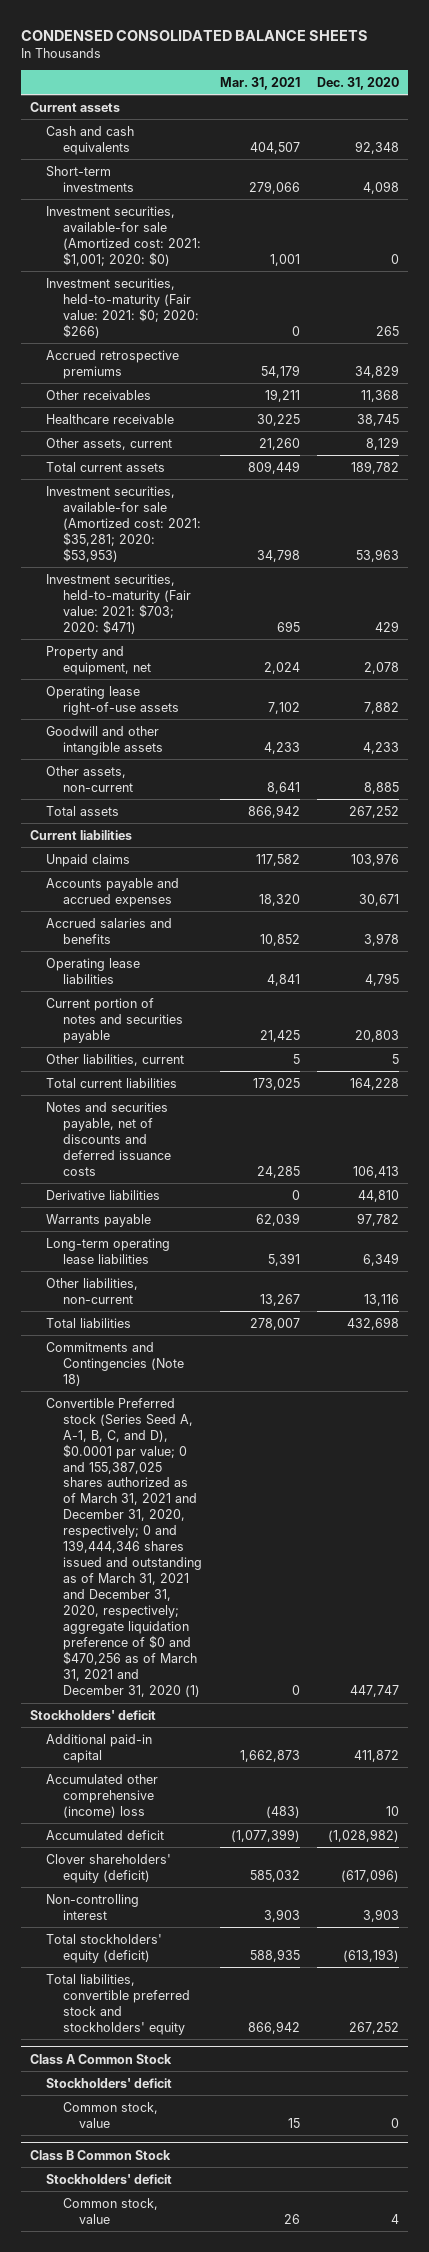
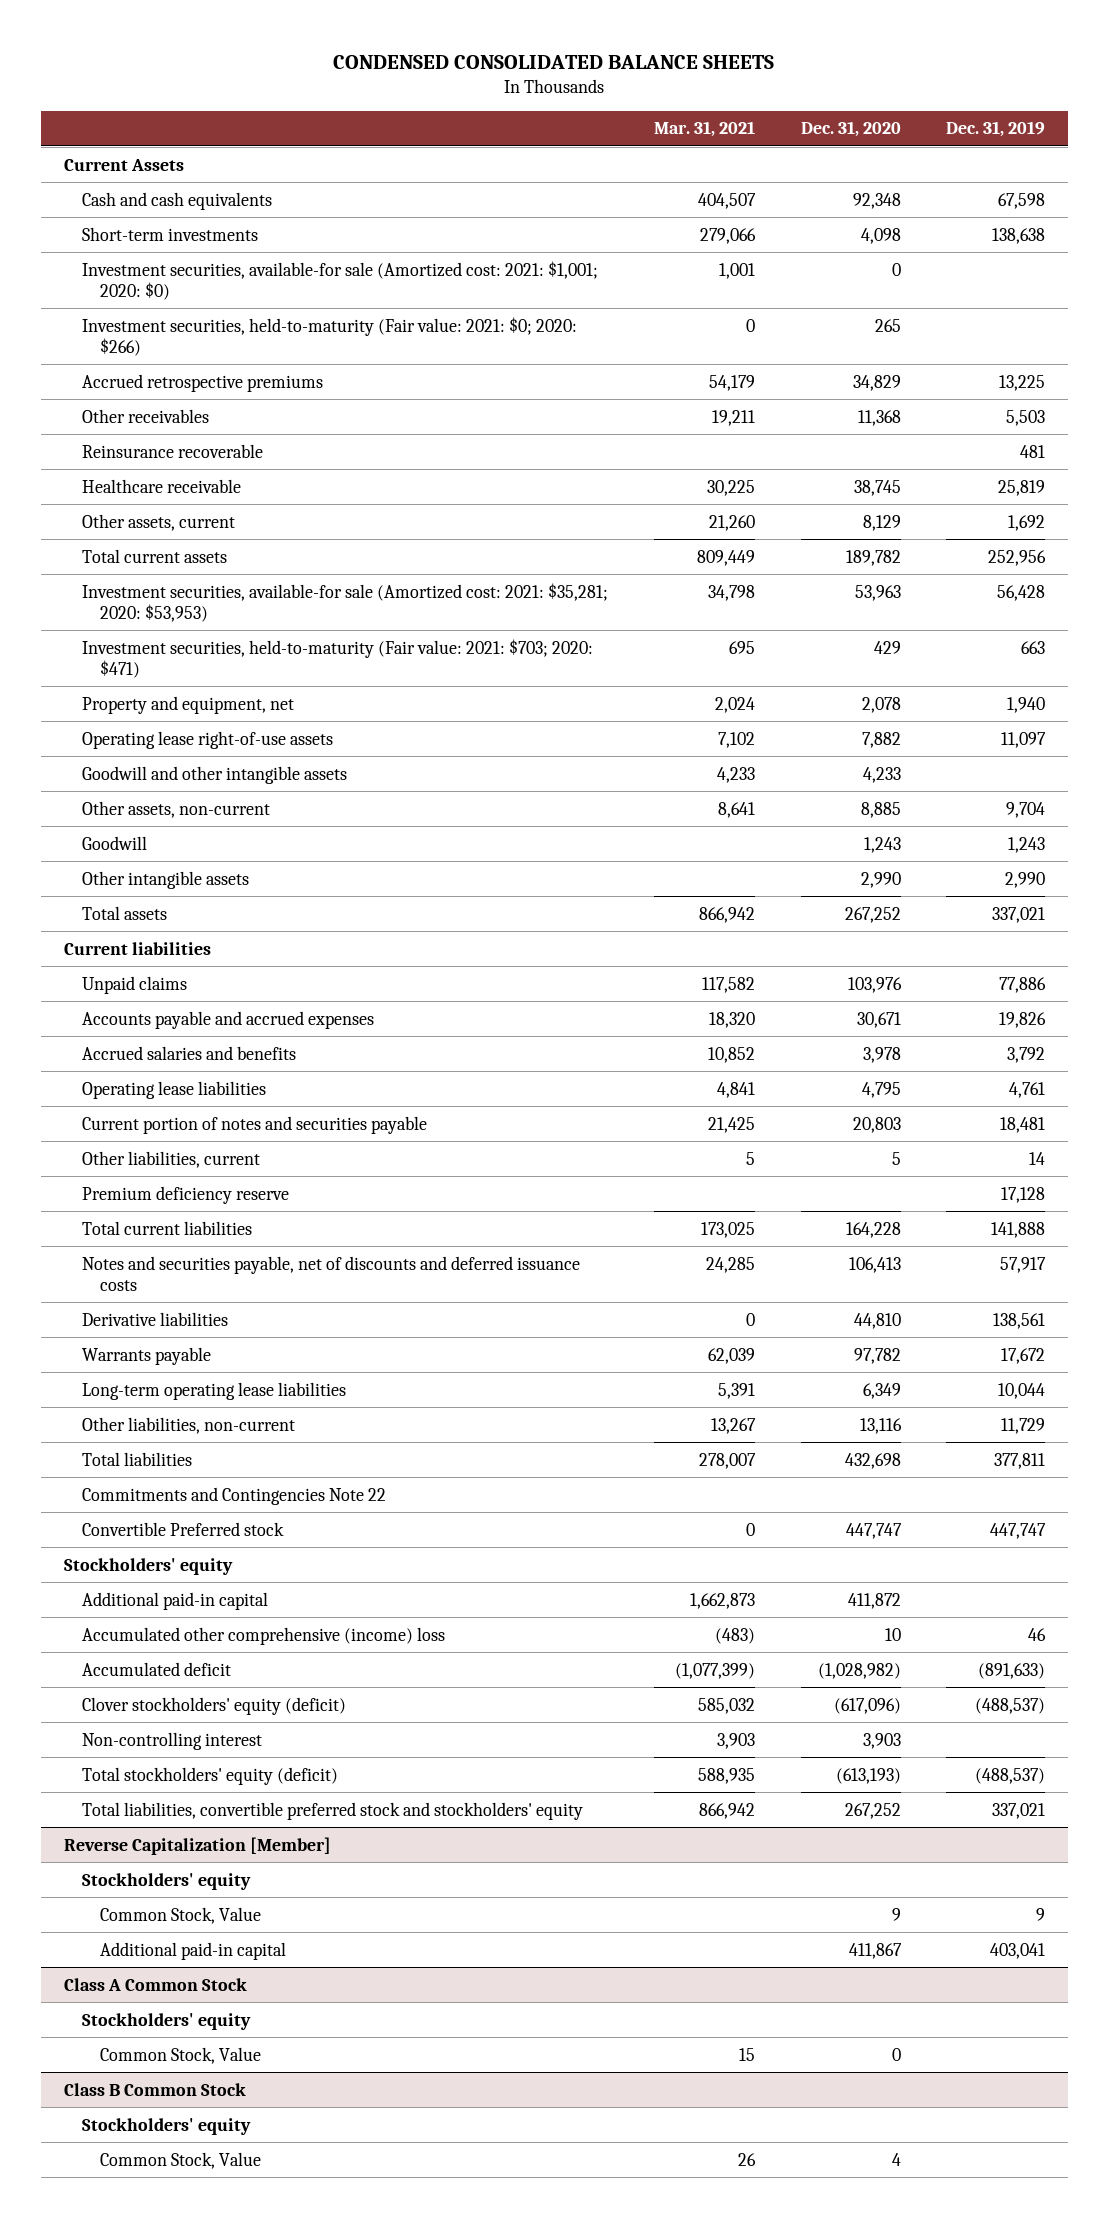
none -> [946,121,1046,138] Dec. 31, 2019
[29,101,120,112] Current assets -> [63,158,184,171] Current Assets
none -> [81,443,263,458] Reinsurance recoverable
none -> [81,835,147,850] Goodwill
none -> [81,870,249,889] Other intangible assets
none -> [81,1185,289,1204] Premium deficiency reserve
[29,1709,156,1720] Stockholders' deficit -> none
[46,1341,184,1386] Commitments and Contingencies (Note 18) -> [81,1486,386,1505] Commitments and Contingencies Note 22
[46,1397,202,1698] Convertible Preferred stock (Series Seed A, A-1, B, C, and D), $0.0001 par value; 0 and 155,387,025 shares authorized as of March 31, 2021 and December 31, 2020, respectively; 0 and 139,444,346 shares issued and outstanding as of March 31, 2021 and December 31, 2020, respectively; aggregate liquidation preference of $0 and $470,256 as of March 31, 2021 and December 31, 2020 (1) -> [81,1521,284,1536] Convertible Preferred stock
none -> [63,1557,233,1575] Stockholders' equity
[46,1853,172,1883] Clover shareholders' equity (deficit) -> [81,1696,346,1715] Clover stockholders' equity (deficit)
none -> [63,1836,331,1855] Reverse Capitalization [Member]
none -> [81,1872,251,1890] Stockholders' equity
none -> [100,1906,262,1924] Common Stock, Value
none -> [100,1941,287,1960] Additional paid-in capital
[46,2077,173,2088] Stockholders' deficit -> none
none -> [81,2012,251,2030] Stockholders' equity
[62,2101,158,2128] Common stock, value -> [100,2046,262,2064] Common Stock, Value
[46,2173,173,2184] Stockholders' deficit -> none
none -> [81,2117,251,2135] Stockholders' equity
[62,2197,158,2224] Common stock, value -> [100,2151,262,2169] Common Stock, Value

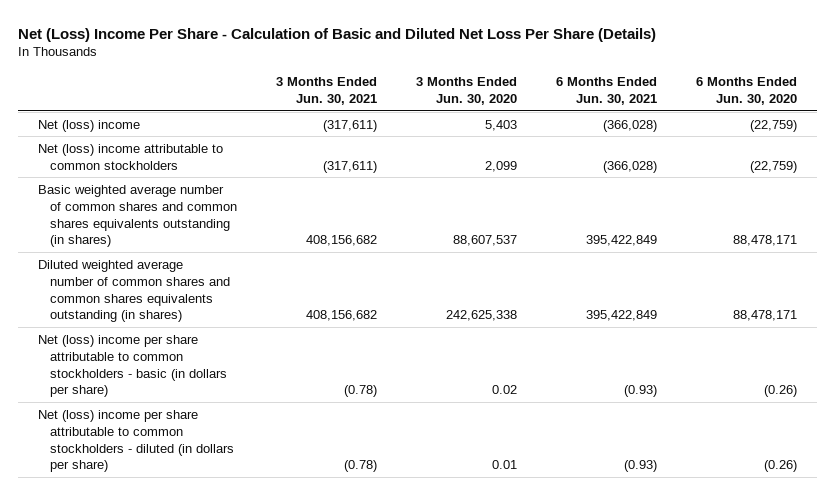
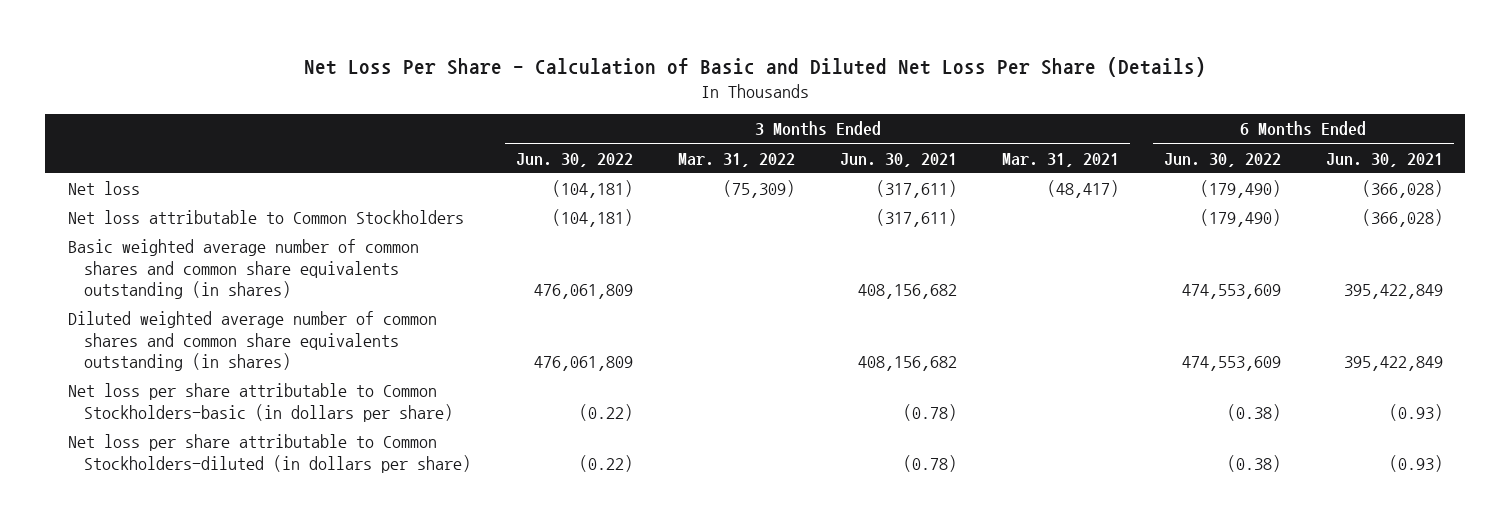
[18,27,657,42] Net (Loss) Income Per Share - Calculation of Basic and Diluted Net Loss Per Share (Details) -> [304,56,1207,77] Net Loss Per Share - Calculation of Basic and Diluted Net Loss Per Share (Details)
[415,76,517,105] 3 Months Ended Jun. 30, 2020 -> none
[696,76,798,105] 6 Months Ended Jun. 30, 2020 -> none
none -> [516,152,634,167] Jun. 30, 2022
none -> [678,152,796,167] Mar. 31, 2022
none -> [1001,152,1119,167] Mar. 31, 2021
none -> [1163,152,1281,167] Jun. 30, 2022
[37,119,140,132] Net (loss) income -> [67,181,140,196] Net loss
[37,143,223,170] Net (loss) income attributable to common stockholders -> [67,210,464,225] Net loss attributable to Common Stockholders
[37,184,237,248] Basic weighted average number of common shares and common shares equivalents outstanding (in shares) -> [67,239,419,300] Basic weighted average number of common shares and common share equivalents outstanding (in shares)
[37,259,230,323] Diluted weighted average number of common shares and common shares equivalents outstanding (in shares) -> [67,311,437,372] Diluted weighted average number of common shares and common share equivalents outstanding (in shares)
[37,334,227,398] Net (loss) income per share attributable to common stockholders - basic (in dollars per share) -> [67,383,454,422] Net loss per share attributable to Common Stockholders-basic (in dollars per share)
[37,409,234,473] Net (loss) income per share attributable to common stockholders - diluted (in dollars per share) -> [67,434,472,473] Net loss per share attributable to Common Stockholders-diluted (in dollars per share)

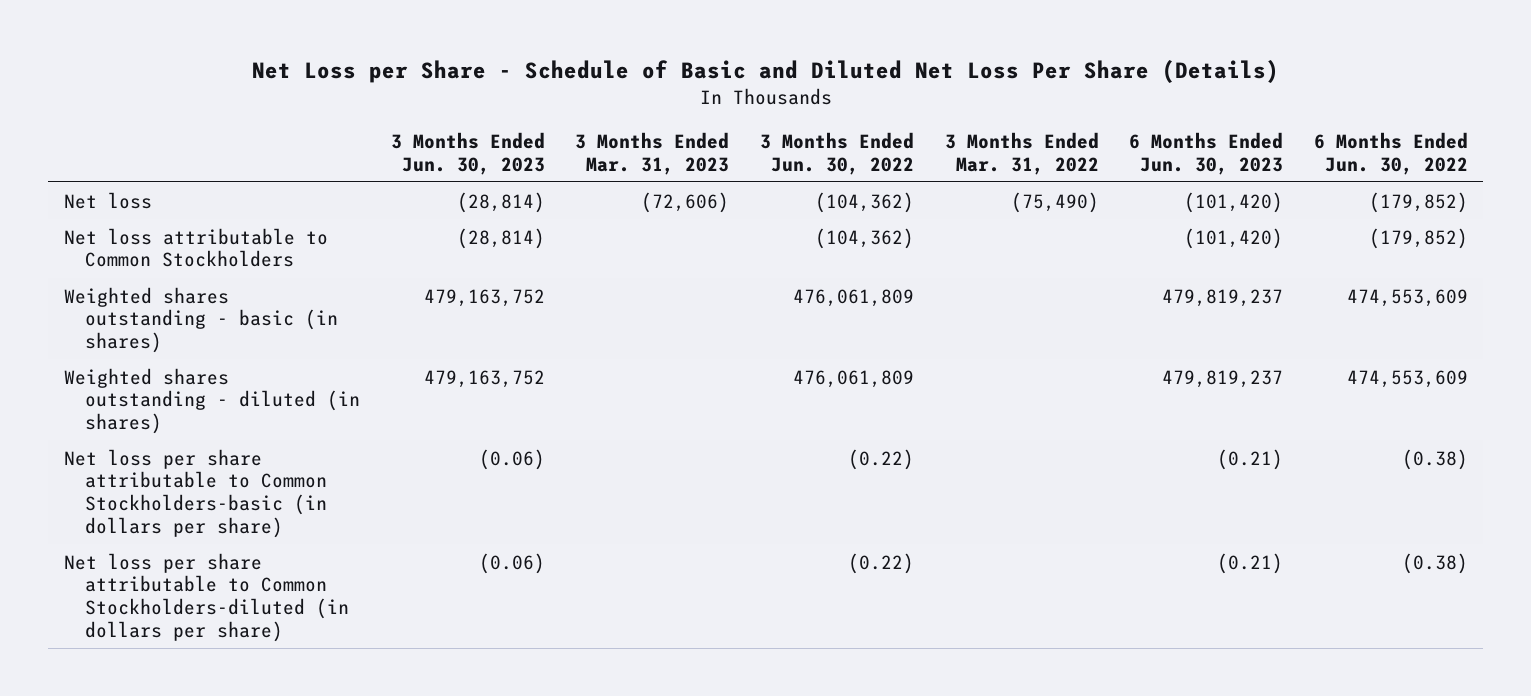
[304,56,1207,77] Net Loss Per Share - Calculation of Basic and Diluted Net Loss Per Share (Details) -> [251,60,1279,84] Net Loss per Share - Schedule of Basic and Diluted Net Loss Per Share (Details)
[839,152,957,167] Jun. 30, 2021 -> none
[1001,152,1119,167] Mar. 31, 2021 -> none
[1325,152,1443,167] Jun. 30, 2021 -> none
none -> [390,131,545,175] 3 Months Ended Jun. 30, 2023
none -> [575,131,730,175] 3 Months Ended Mar. 31, 2023
none -> [1129,131,1284,175] 6 Months Ended Jun. 30, 2023
[552,180,634,199] (104,181) -> [814,191,914,213] (104,362)
[723,180,796,199] (75,309) -> [1010,191,1099,213] (75,490)
[1199,180,1281,199] (179,490) -> [1368,191,1468,213] (179,852)
[552,209,634,228] (104,181) -> [814,227,914,249] (104,362)
[1199,209,1281,228] (179,490) -> [1368,227,1468,249] (179,852)
[67,239,419,300] Basic weighted average number of common shares and common share equivalents outstanding (in shares) -> [63,286,338,354] Weighted shares outstanding - basic (in shares)
[67,311,437,372] Diluted weighted average number of common shares and common share equivalents outstanding (in shares) -> [63,367,360,435] Weighted shares outstanding - diluted (in shares)

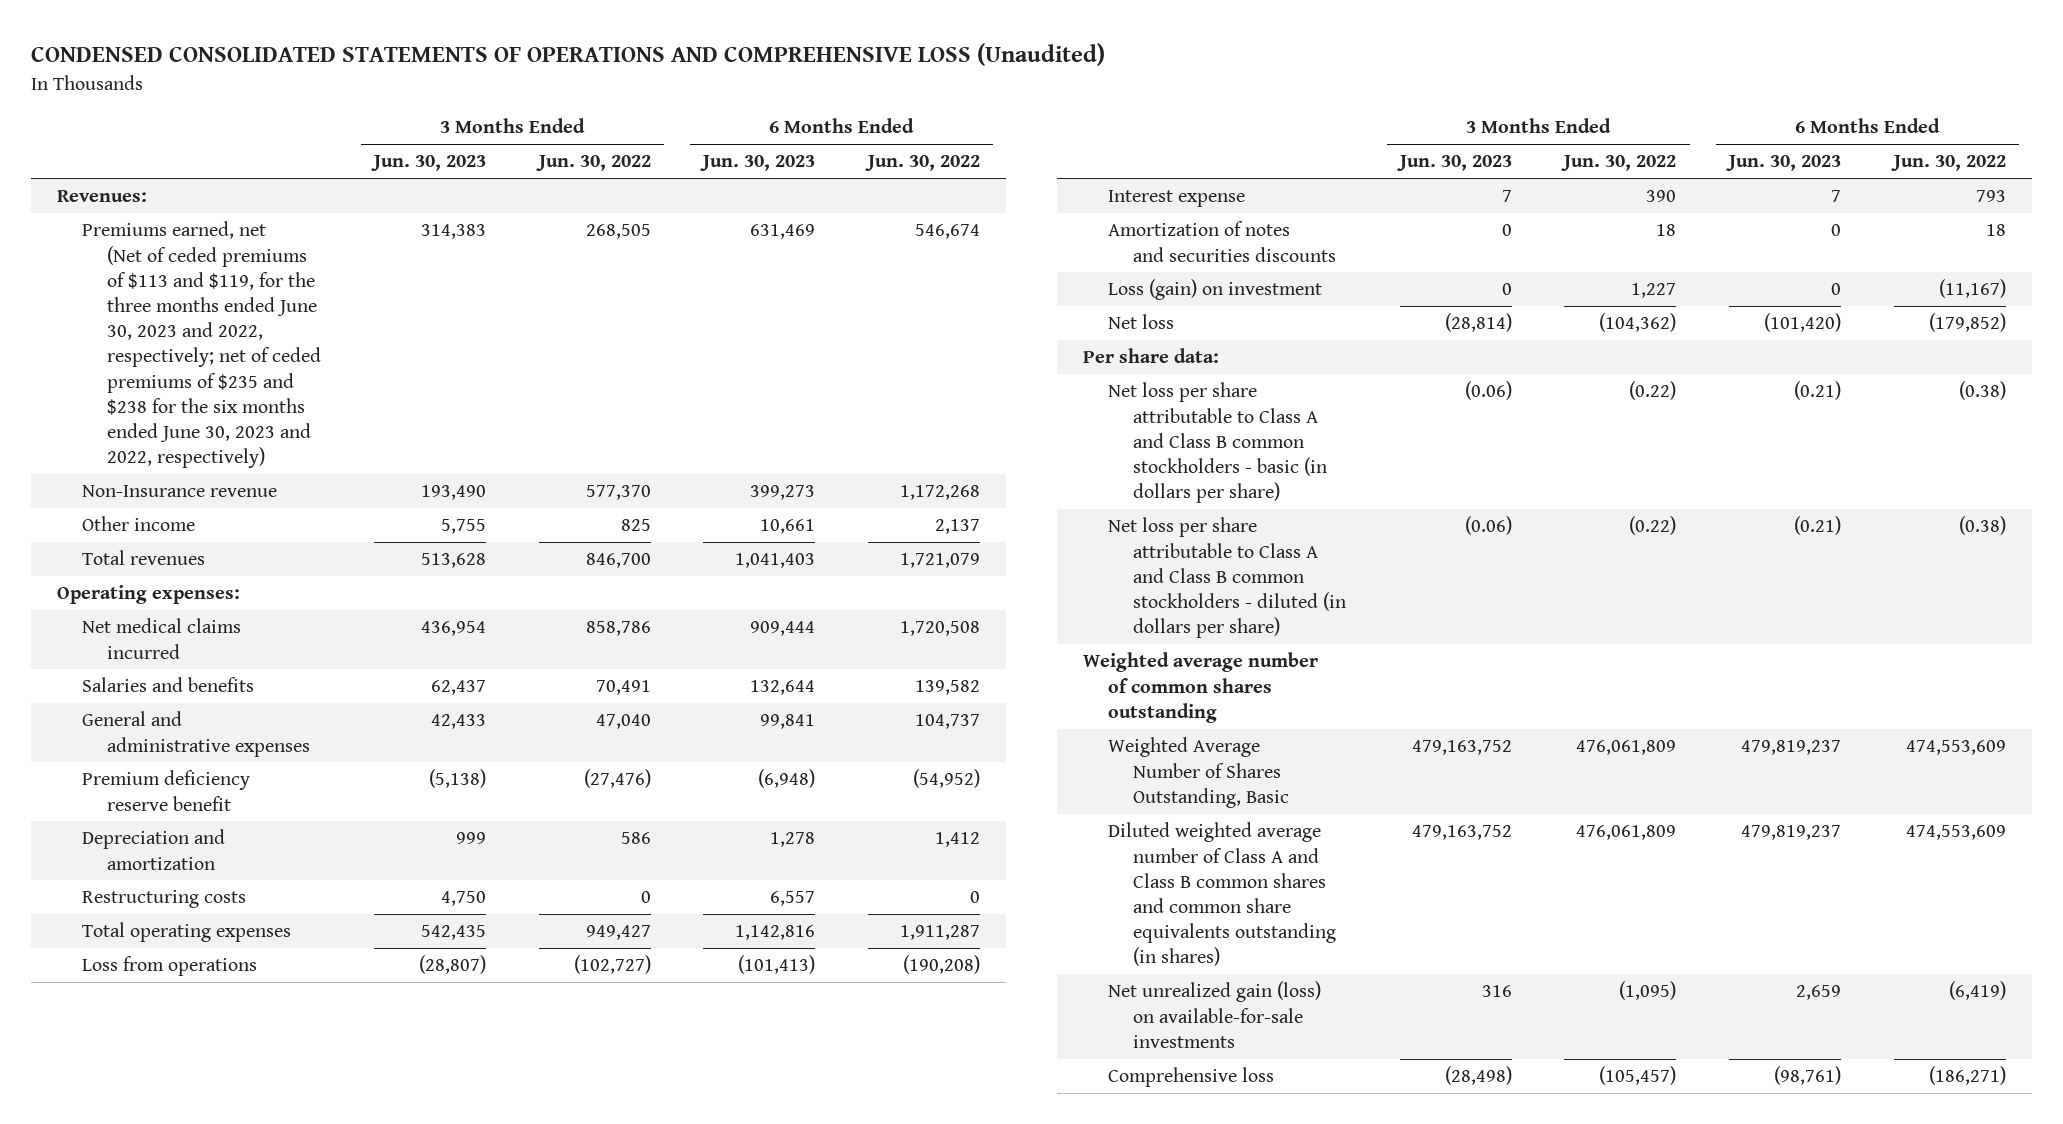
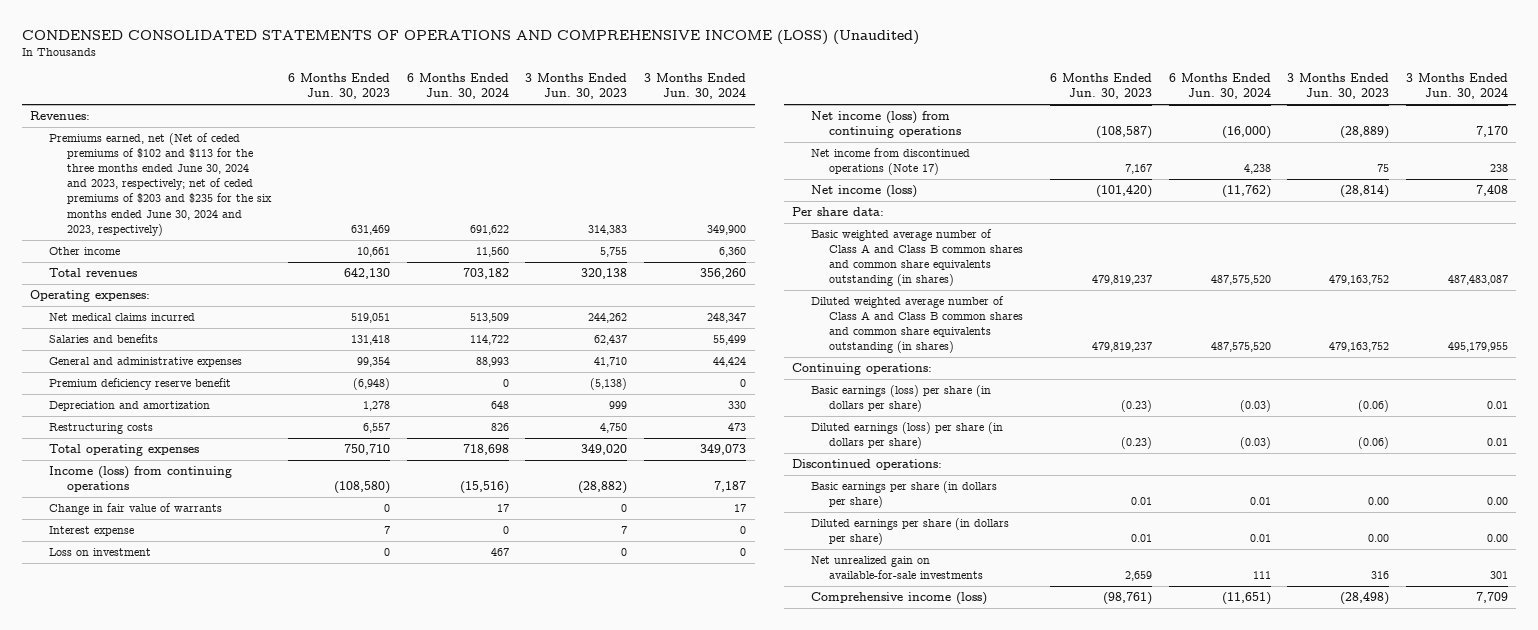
[30,43,1105,67] CONDENSED CONSOLIDATED STATEMENTS OF OPERATIONS AND COMPREHENSIVE LOSS (Unaudited) -> [21,29,919,45] CONDENSED CONSOLIDATED STATEMENTS OF OPERATIONS AND COMPREHENSIVE INCOME (LOSS) (Unaudited)
[535,155,651,172] Jun. 30, 2022 -> none
[864,155,980,172] Jun. 30, 2022 -> none
none -> [406,73,509,100] 6 Months Ended Jun. 30, 2024
none -> [644,73,747,100] 3 Months Ended Jun. 30, 2024
[82,485,278,498] Non-Insurance revenue -> none
[82,221,322,469] Premiums earned, net (Net of ceded premiums of $113 and $119, for the three months ended June 30, 2023 and 2022, respectively; net of ceded premiums of $235 and $238 for the six months ended June 30, 2023 and 2022, respectively) -> [48,133,273,236] Premiums earned, net (Net of ceded premiums of $102 and $113 for the three months ended June 30, 2024 and 2023, respectively; net of ceded premiums of $203 and $235 for the six months ended June 30, 2024 and 2023, respectively)
[421,553,487,569] 513,628 -> [581,268,628,280] 320,138
[735,553,816,569] 1,041,403 -> [343,268,390,280] 642,130
[421,621,487,637] 436,954 -> [588,313,628,324] 244,262
[750,621,816,637] 909,444 -> [350,313,390,324] 519,051
[750,680,816,696] 132,644 -> [350,335,390,346] 131,418
[431,714,487,730] 42,433 -> [594,357,628,368] 41,710
[760,714,816,730] 99,841 -> [356,357,390,368] 99,354
[421,925,487,941] 542,435 -> [581,444,628,456] 349,020
[735,925,816,941] 1,142,816 -> [343,444,390,456] 750,710
[82,956,258,977] Loss from operations -> [48,466,232,493] Income (loss) from continuing operations
[419,955,487,975] (28,807) -> [578,481,628,495] (28,882)
[738,955,816,975] (101,413) -> [333,481,390,495] (108,580)
none -> [48,503,222,516] Change in fair value of warrants
[1108,221,1337,262] Amortization of notes and securities discounts -> none
[1108,279,1323,301] Loss (gain) on investment -> [48,548,151,557] Loss on investment
none -> [810,111,961,139] Net income (loss) from continuing operations
none -> [810,148,970,176] Net income from discontinued operations (Note 17)
[1108,314,1175,330] Net loss -> [810,185,917,199] Net income (loss)
[1108,382,1328,504] Net loss per share attributable to Class A and Class B common stockholders - basic (in dollars per share) -> none
[1108,517,1347,639] Net loss per share attributable to Class A and Class B common stockholders - diluted (in dollars per share) -> none
[1082,652,1318,723] Weighted average number of common shares outstanding -> none
[1108,737,1290,808] Weighted Average Number of Shares Outstanding, Basic -> [810,229,1023,287] Basic weighted average number of Class A and Class B common shares and common share equivalents outstanding (in shares)
none -> [792,363,933,376] Continuing operations:
none -> [810,385,991,413] Basic earnings (loss) per share (in dollars per share)
none -> [810,422,1003,450] Diluted earnings (loss) per share (in dollars per share)
none -> [792,459,943,471] Discontinued operations:
none -> [810,481,997,509] Basic earnings per share (in dollars per share)
none -> [810,518,1009,546] Diluted earnings per share (in dollars per share)
[1108,981,1322,1048] Net unrealized gain (loss) on available-for-sale investments -> [810,556,983,580] Net unrealized gain on available-for-sale investments
[1108,1067,1275,1088] Comprehensive loss -> [810,592,987,606] Comprehensive income (loss)

